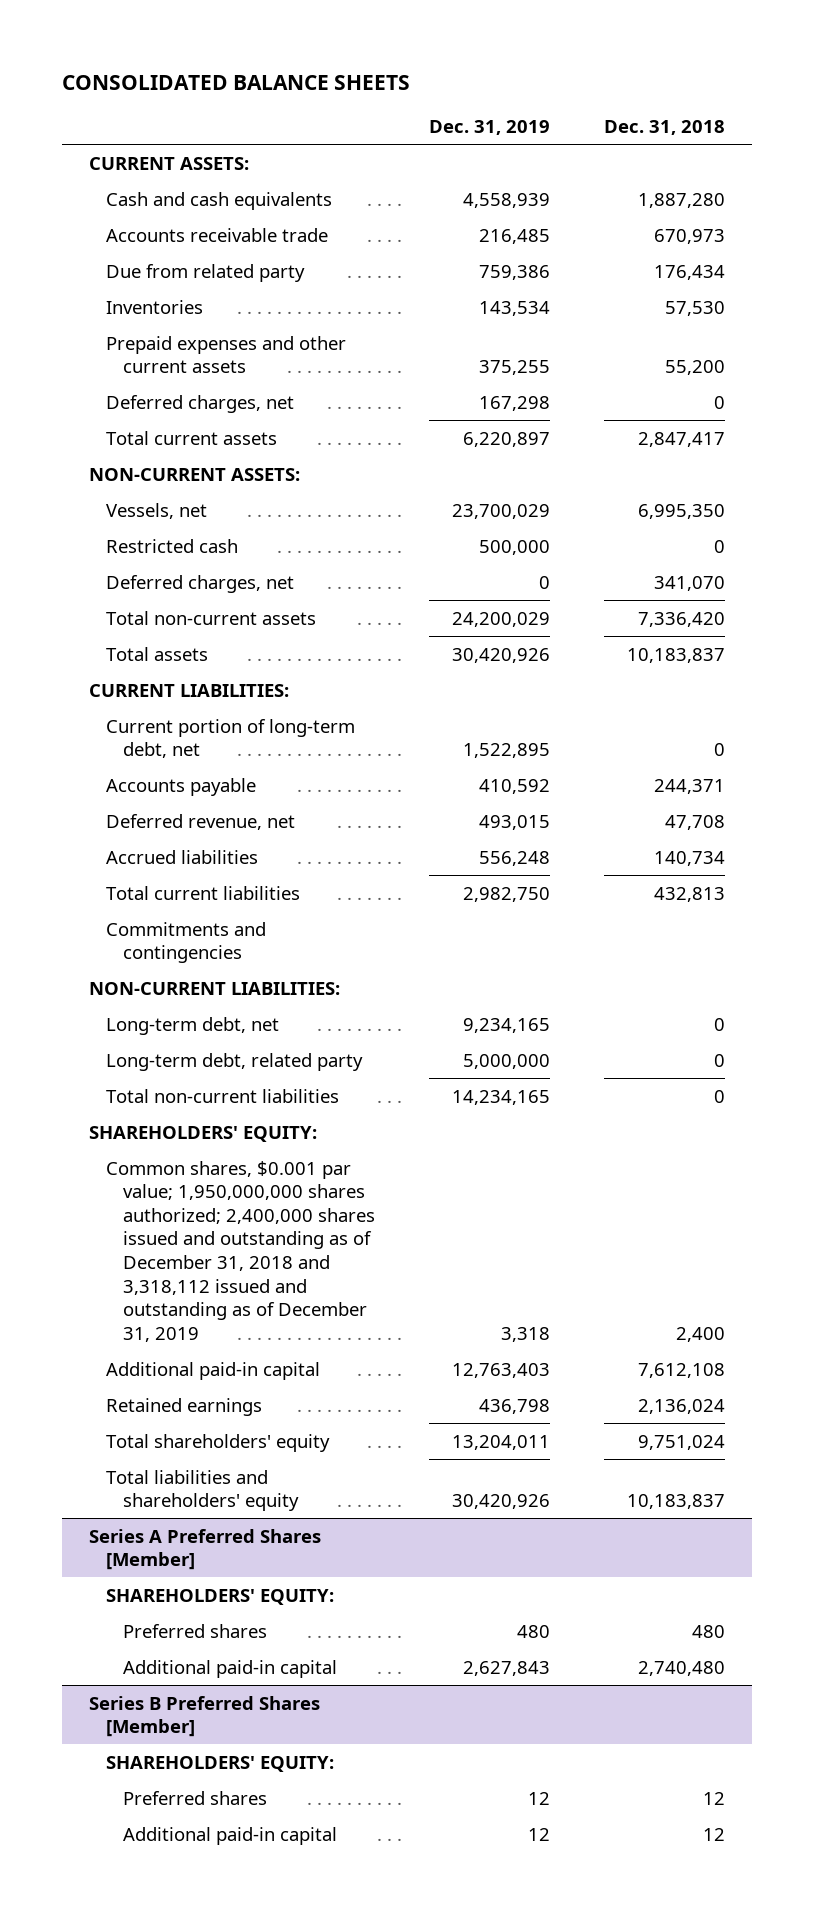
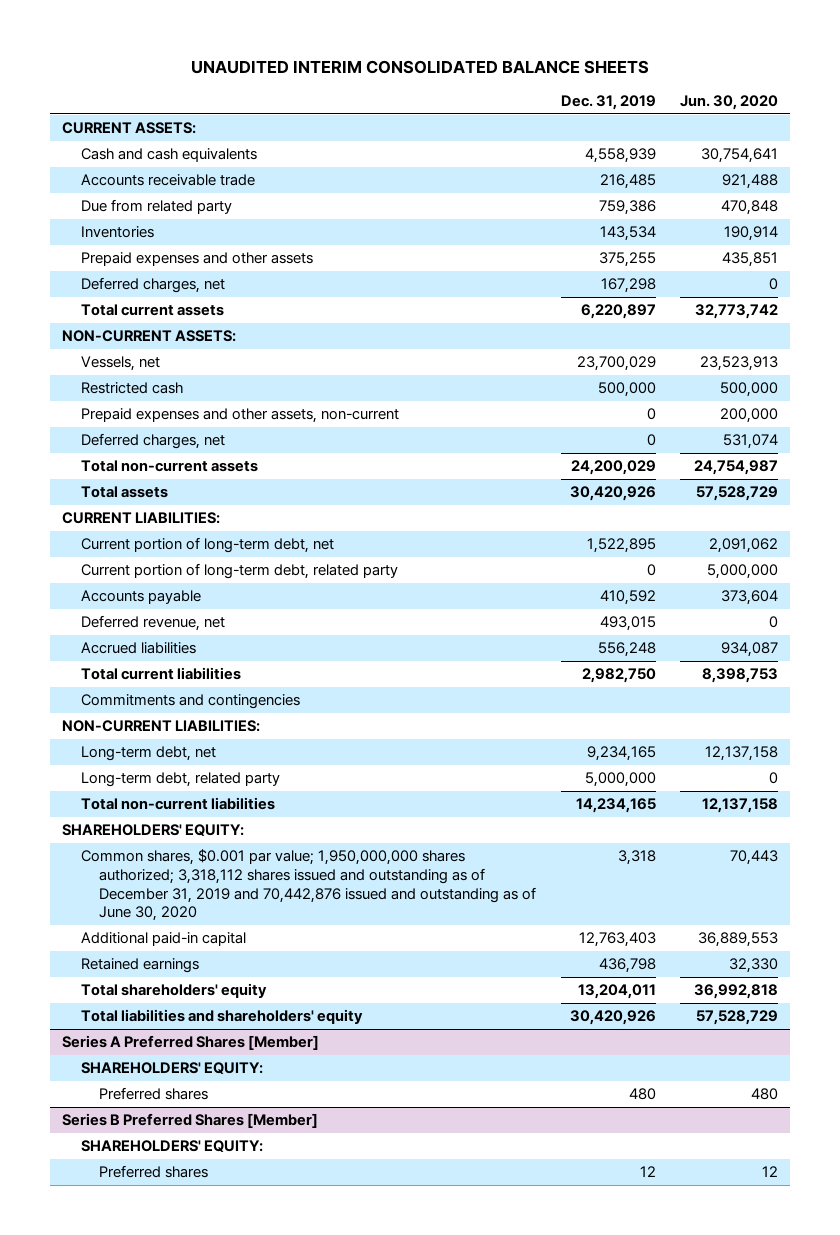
[61,75,410,91] CONSOLIDATED BALANCE SHEETS -> [191,60,650,75] UNAUDITED INTERIM CONSOLIDATED BALANCE SHEETS
[604,120,726,136] Dec. 31, 2018 -> none
none -> [679,95,778,111] Jun. 30, 2020
[105,335,346,374] Prepaid expenses and other current assets -> [80,252,313,267] Prepaid expenses and other assets
none -> [80,408,399,424] Prepaid expenses and other assets, non-current
none -> [80,563,398,580] Current portion of long-term debt, related party
[105,1160,375,1342] Common shares, $0.001 par value; 1,950,000,000 shares authorized; 2,400,000 shares issued and outstanding as of December 31, 2018 and 3,318,112 issued and outstanding as of December 31, 2019 -> [80,849,537,922] Common shares, $0.001 par value; 1,950,000,000 shares authorized; 3,318,112 shares issued and outstanding as of December 31, 2019 and 70,442,876 issued and outstanding as of June 30, 2020
[122,1659,337,1678] Additional paid-in capital -> none
[122,1826,337,1845] Additional paid-in capital -> none

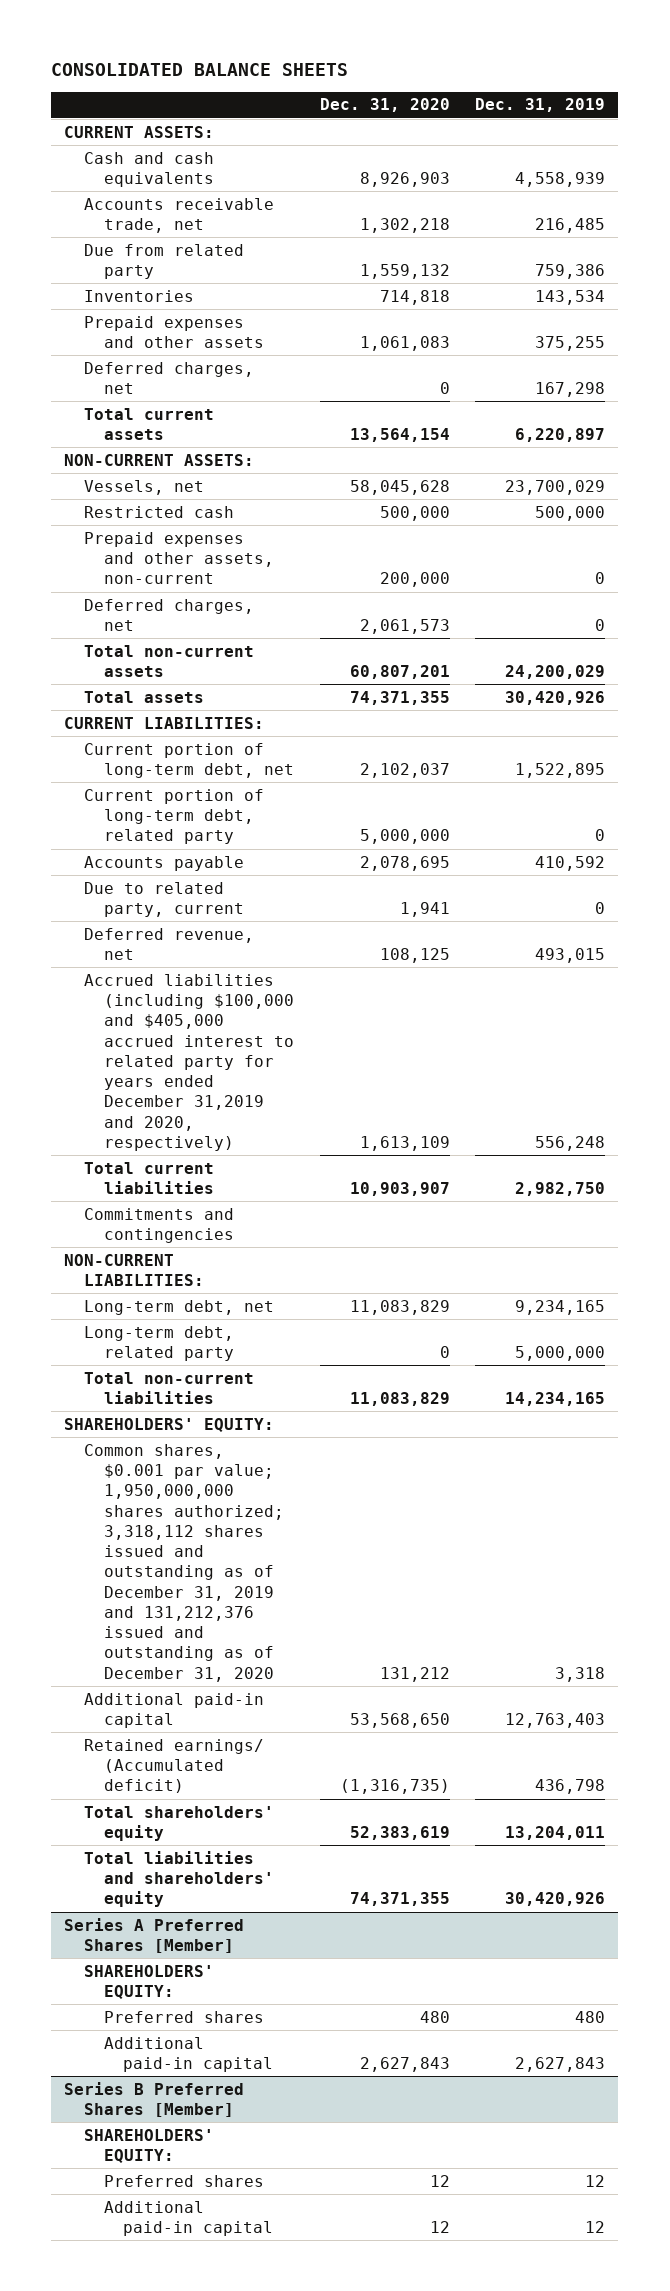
[191,60,650,75] UNAUDITED INTERIM CONSOLIDATED BALANCE SHEETS -> [51,62,349,76] CONSOLIDATED BALANCE SHEETS
[679,95,778,111] Jun. 30, 2020 -> none
none -> [319,98,450,113] Dec. 31, 2020
[80,174,255,187] Accounts receivable trade -> [83,197,274,234] Accounts receivable trade, net
none -> [83,881,244,918] Due to related party, current
[80,642,196,655] Accrued liabilities -> [83,973,294,1151] Accrued liabilities (including $100,000 and $405,000 accrued interest to related party for years ended December 31,2019 and 2020, respectively)
[80,849,537,922] Common shares, $0.001 par value; 1,950,000,000 shares authorized; 3,318,112 shares issued and outstanding as of December 31, 2019 and 70,442,876 issued and outstanding as of June 30, 2020 -> [83,1443,284,1682] Common shares, $0.001 par value; 1,950,000,000 shares authorized; 3,318,112 shares issued and outstanding as of December 31, 2019 and 131,212,376 issued and outstanding as of December 31, 2020
[80,958,199,974] Retained earnings -> [83,1738,264,1794] Retained earnings/ (Accumulated deficit)
none -> [103,2036,274,2073] Additional paid-in capital
none -> [103,2200,274,2237] Additional paid-in capital

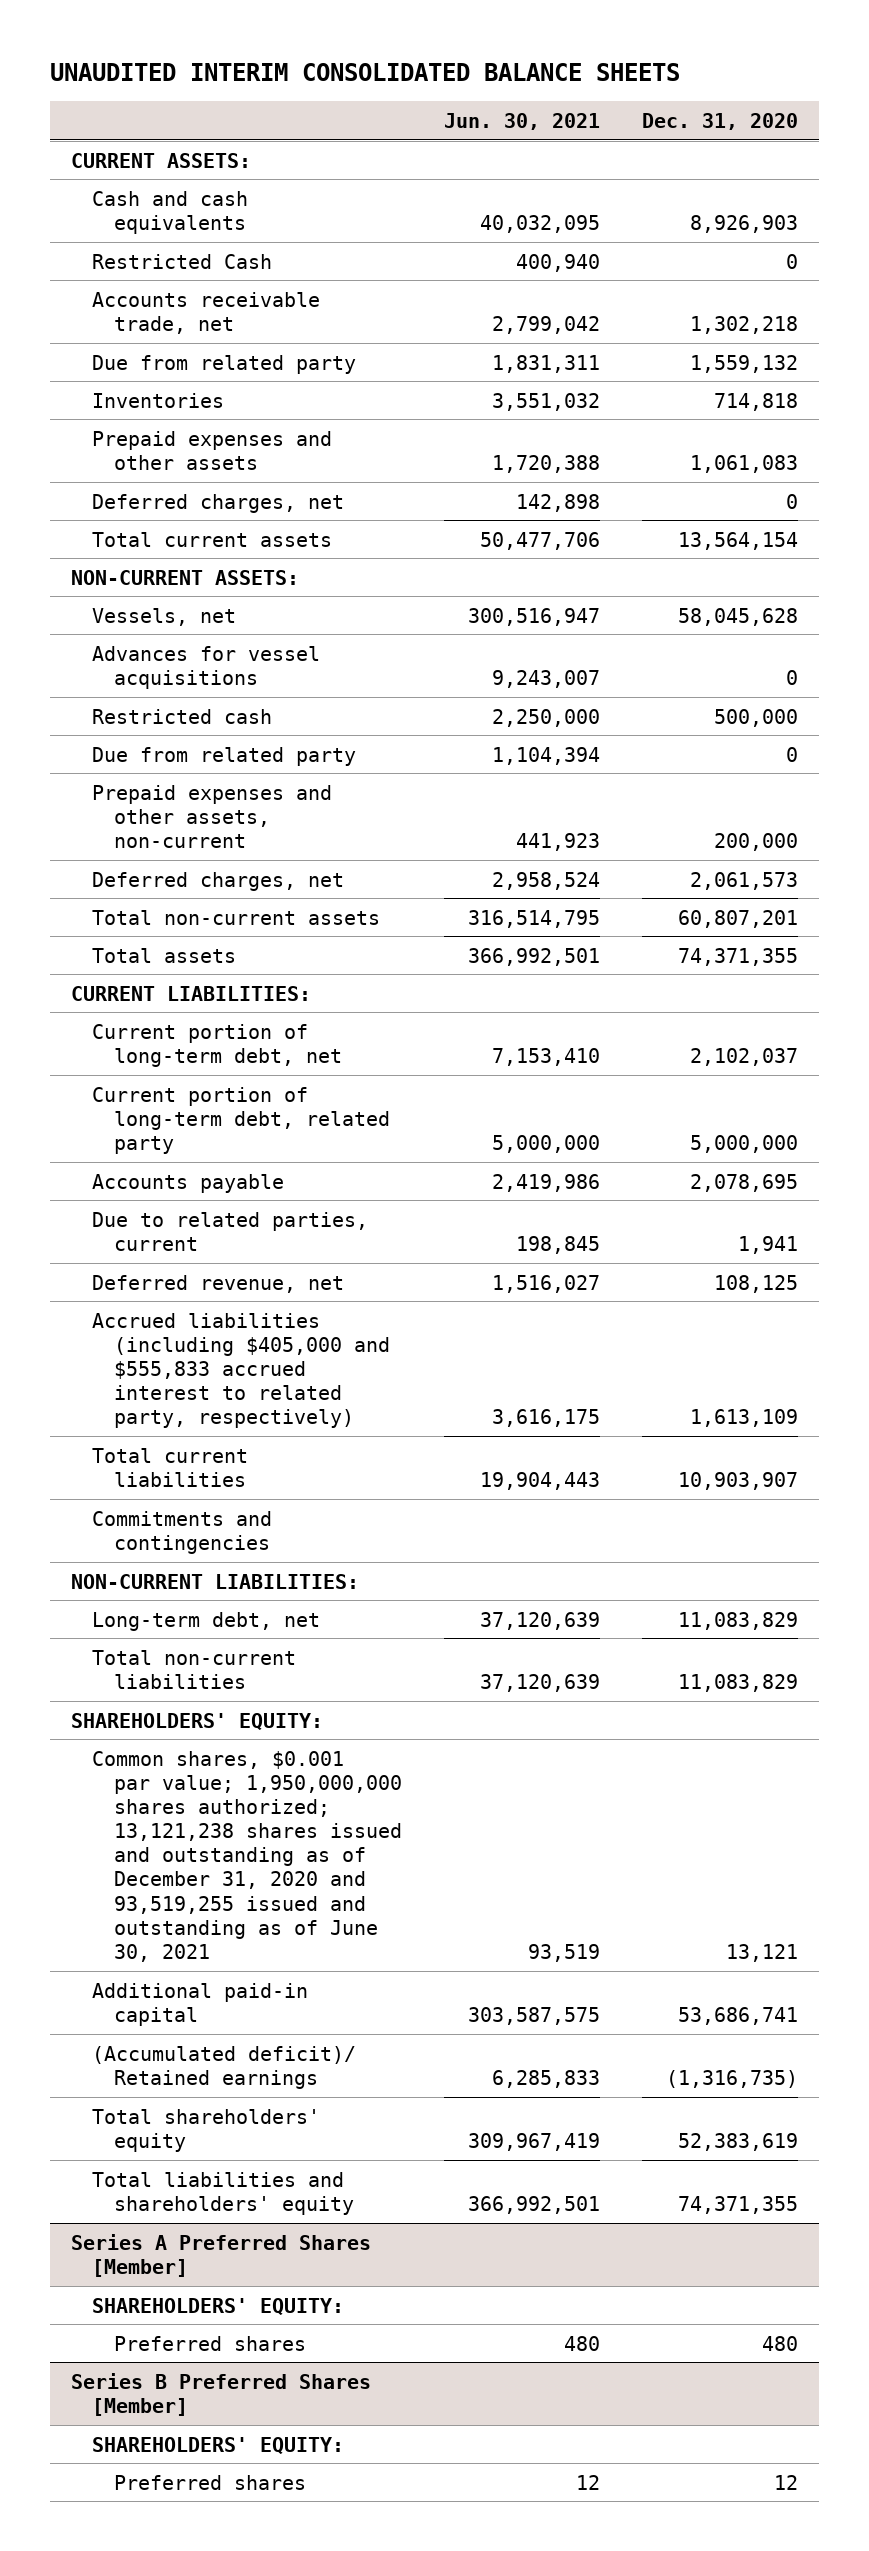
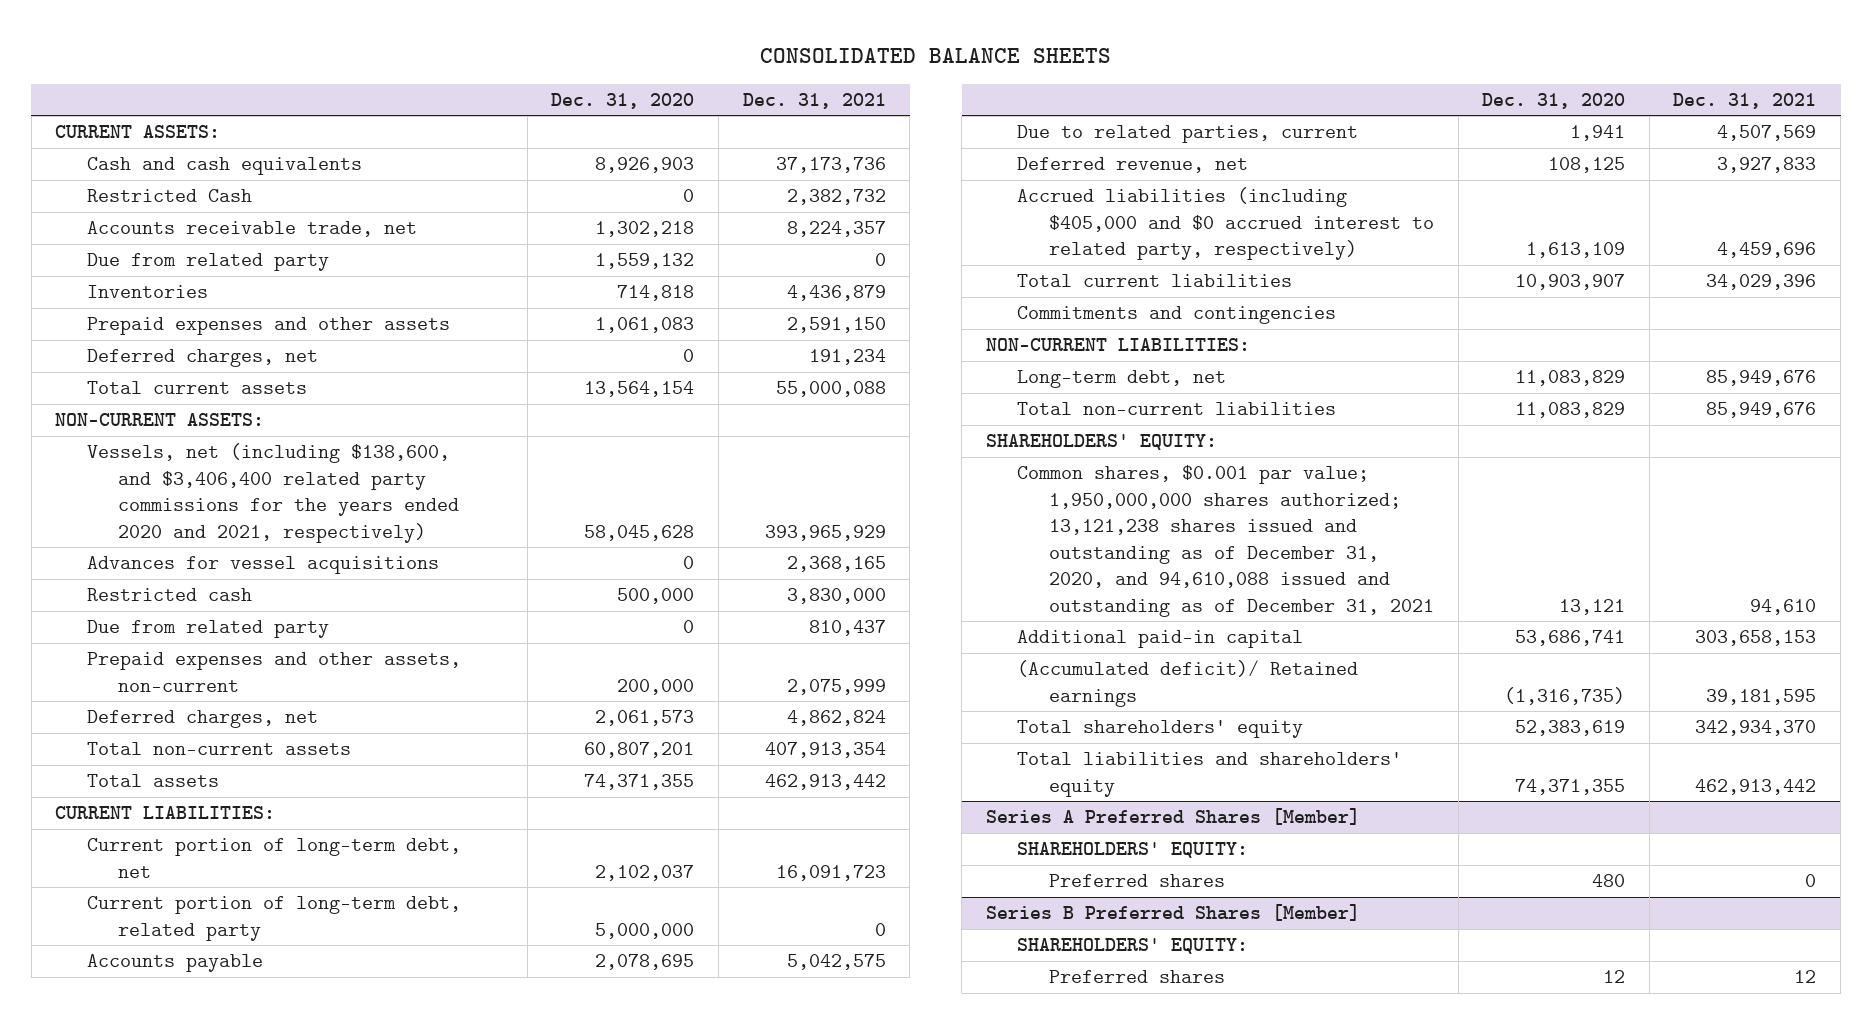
[49,63,680,82] UNAUDITED INTERIM CONSOLIDATED BALANCE SHEETS -> [759,48,1111,64] CONSOLIDATED BALANCE SHEETS
[444,112,601,130] Jun. 30, 2021 -> none
none -> [742,92,886,109] Dec. 31, 2021
[92,607,237,626] Vessels, net -> [86,443,460,543] Vessels, net (including $138,600, and $3,406,400 related party commissions for the years ended 2020 and 2021, respectively)
[92,1312,390,1429] Accrued liabilities (including $405,000 and $555,833 accrued interest to related party, respectively) -> [1017,187,1434,261] Accrued liabilities (including $405,000 and $0 accrued interest to related party, respectively)
[92,1750,402,1962] Common shares, $0.001 par value; 1,950,000,000 shares authorized; 13,121,238 shares issued and outstanding as of December 31, 2020 and 93,519,255 issued and outstanding as of June 30, 2021 -> [1017,465,1434,617] Common shares, $0.001 par value; 1,950,000,000 shares authorized; 13,121,238 shares issued and outstanding as of December 31, 2020, and 94,610,088 issued and outstanding as of December 31, 2021

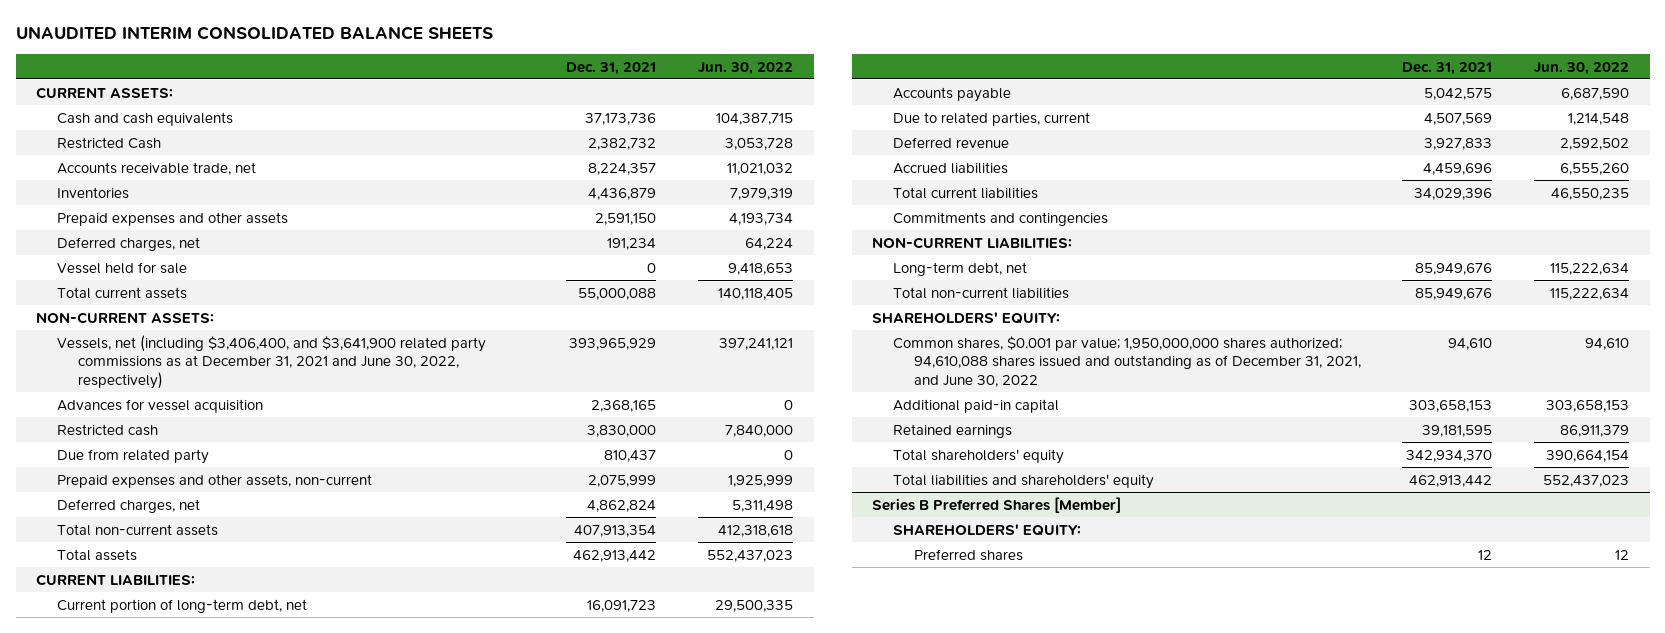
[759,48,1111,64] CONSOLIDATED BALANCE SHEETS -> [15,25,493,40] UNAUDITED INTERIM CONSOLIDATED BALANCE SHEETS
[551,92,695,109] Dec. 31, 2020 -> none
none -> [698,61,794,75] Jun. 30, 2022
[86,253,329,272] Due from related party -> none
none -> [56,261,187,274] Vessel held for sale
[86,443,460,543] Vessels, net (including $138,600, and $3,406,400 related party commissions for the years ended 2020 and 2021, respectively) -> [56,334,486,389] Vessels, net (including $3,406,400, and $3,641,900 related party commissions as at December 31, 2021 and June 30, 2022, respectively)
[86,556,439,575] Advances for vessel acquisitions -> [56,398,263,413] Advances for vessel acquisition
[86,896,461,941] Current portion of long-term debt, related party -> none
[1017,157,1249,174] Deferred revenue, net -> [893,136,1010,148] Deferred revenue
[1017,187,1434,261] Accrued liabilities (including $405,000 and $0 accrued interest to related party, respectively) -> [893,161,1009,174] Accrued liabilities
[1017,465,1434,617] Common shares, $0.001 par value; 1,950,000,000 shares authorized; 13,121,238 shares issued and outstanding as of December 31, 2020, and 94,610,088 issued and outstanding as of December 31, 2021 -> [893,335,1361,387] Common shares, $0.001 par value; 1,950,000,000 shares authorized; 94,610,088 shares issued and outstanding as of December 31, 2021, and June 30, 2022
[1017,660,1359,707] (Accumulated deficit)/ Retained earnings -> [893,423,1013,438] Retained earnings
[985,808,1360,826] Series A Preferred Shares [Member] -> none
[1017,842,1249,859] SHAREHOLDERS' EQUITY: -> none
[1048,874,1225,888] Preferred shares -> none

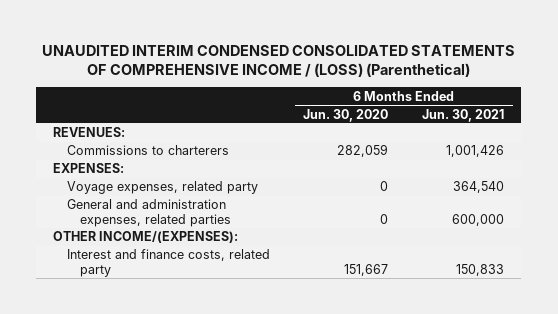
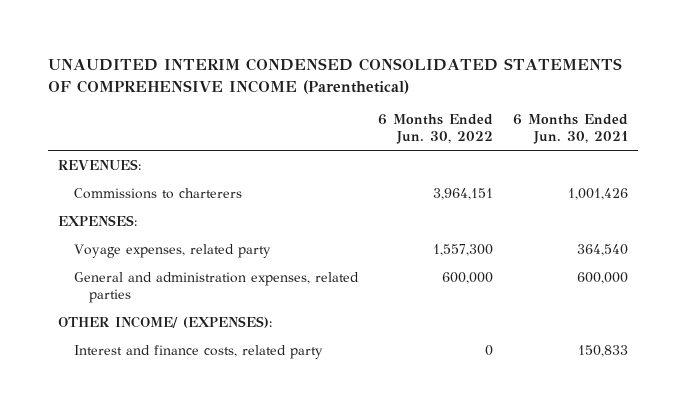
[41,44,515,77] UNAUDITED INTERIM CONDENSED CONSOLIDATED STATEMENTS OF COMPREHENSIVE INCOME / (LOSS) (Parenthetical) -> [48,57,623,94] UNAUDITED INTERIM CONDENSED CONSOLIDATED STATEMENTS OF COMPREHENSIVE INCOME (Parenthetical)
[303,108,389,122] Jun. 30, 2020 -> none
none -> [377,114,493,145] 6 Months Ended Jun. 30, 2022
[53,231,239,244] OTHER INCOME/(EXPENSES): -> [58,315,273,328] OTHER INCOME/ (EXPENSES):

